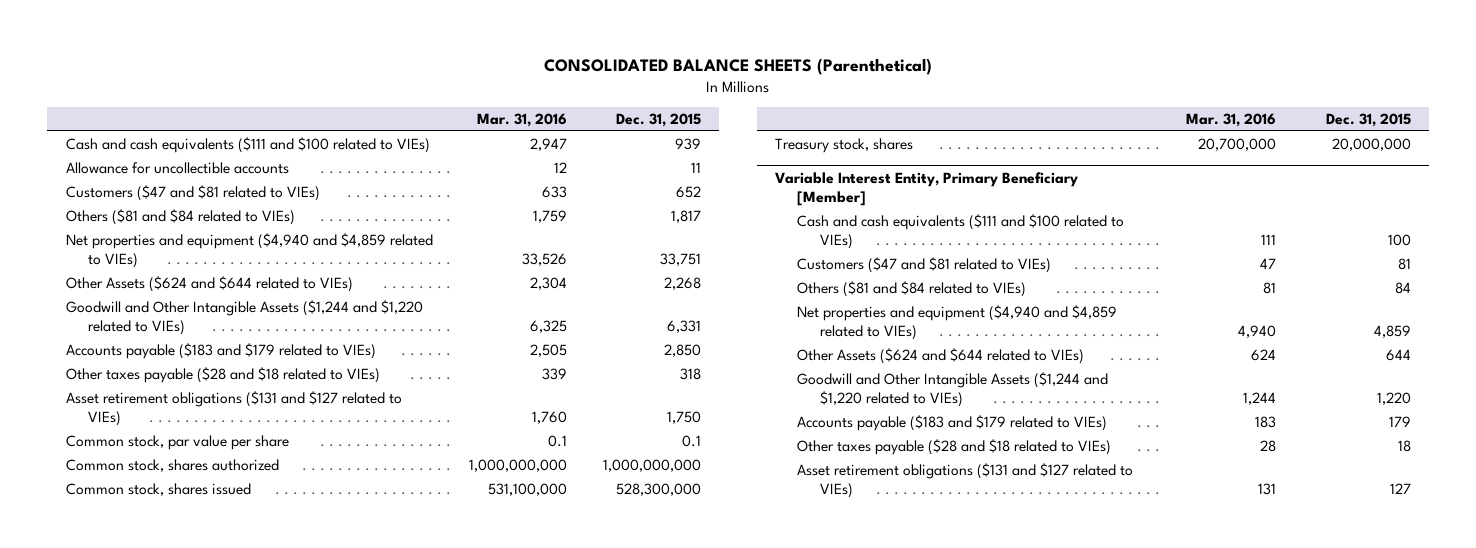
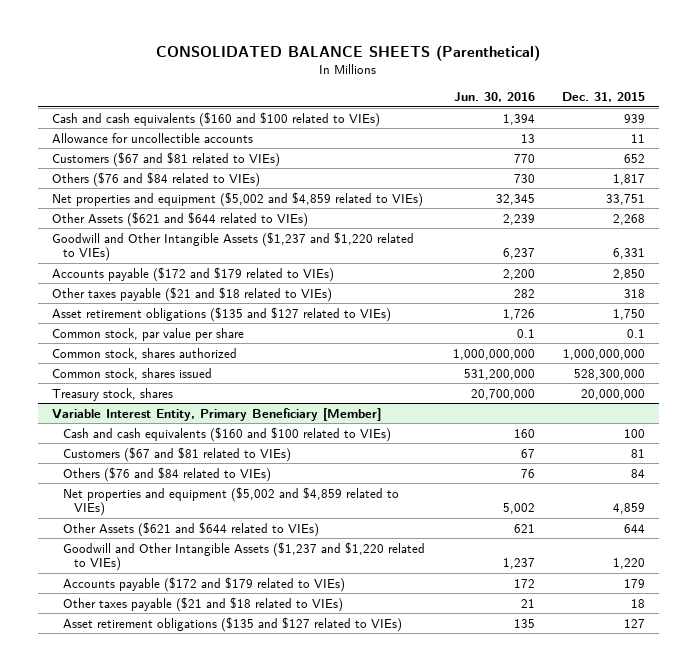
[476,112,567,127] Mar. 31, 2016 -> none
none -> [453,91,535,102] Jun. 30, 2016
[65,136,430,153] Cash and cash equivalents ($111 and $100 related to VIEs) -> [51,111,380,127] Cash and cash equivalents ($160 and $100 related to VIEs)
[65,184,320,201] Customers ($47 and $81 related to VIEs) -> [51,151,280,167] Customers ($67 and $81 related to VIEs)
[65,208,295,225] Others ($81 and $84 related to VIEs) -> [51,171,260,187] Others ($76 and $84 related to VIEs)
[65,232,433,269] Net properties and equipment ($4,940 and $4,859 related to VIEs) -> [51,191,423,207] Net properties and equipment ($5,002 and $4,859 related to VIEs)
[65,275,353,292] Other Assets ($624 and $644 related to VIEs) -> [51,211,308,227] Other Assets ($621 and $644 related to VIEs)
[65,299,423,336] Goodwill and Other Intangible Assets ($1,244 and $1,220 related to VIEs) -> [51,231,414,262] Goodwill and Other Intangible Assets ($1,237 and $1,220 related to VIEs)
[65,342,376,359] Accounts payable ($183 and $179 related to VIEs) -> [51,266,334,282] Accounts payable ($172 and $179 related to VIEs)
[65,366,380,383] Other taxes payable ($28 and $18 related to VIEs) -> [51,286,332,302] Other taxes payable ($21 and $18 related to VIEs)
[65,390,402,427] Asset retirement obligations ($131 and $127 related to VIEs) -> [51,306,391,322] Asset retirement obligations ($135 and $127 related to VIEs)
[797,213,1125,250] Cash and cash equivalents ($111 and $100 related to VIEs) -> [62,426,391,442] Cash and cash equivalents ($160 and $100 related to VIEs)
[797,256,1052,273] Customers ($47 and $81 related to VIEs) -> [62,446,291,462] Customers ($67 and $81 related to VIEs)
[797,280,1027,297] Others ($81 and $84 related to VIEs) -> [62,466,271,482] Others ($76 and $84 related to VIEs)
[797,304,1118,341] Net properties and equipment ($4,940 and $4,859 related to VIEs) -> [62,486,399,517] Net properties and equipment ($5,002 and $4,859 related to VIEs)
[797,347,1085,364] Other Assets ($624 and $644 related to VIEs) -> [62,521,319,537] Other Assets ($621 and $644 related to VIEs)
[797,371,1109,408] Goodwill and Other Intangible Assets ($1,244 and $1,220 related to VIEs) -> [62,541,425,572] Goodwill and Other Intangible Assets ($1,237 and $1,220 related to VIEs)
[797,414,1108,431] Accounts payable ($183 and $179 related to VIEs) -> [62,576,345,592] Accounts payable ($172 and $179 related to VIEs)
[797,438,1112,455] Other taxes payable ($28 and $18 related to VIEs) -> [62,596,343,612] Other taxes payable ($21 and $18 related to VIEs)
[797,462,1134,499] Asset retirement obligations ($131 and $127 related to VIEs) -> [62,616,402,632] Asset retirement obligations ($135 and $127 related to VIEs)

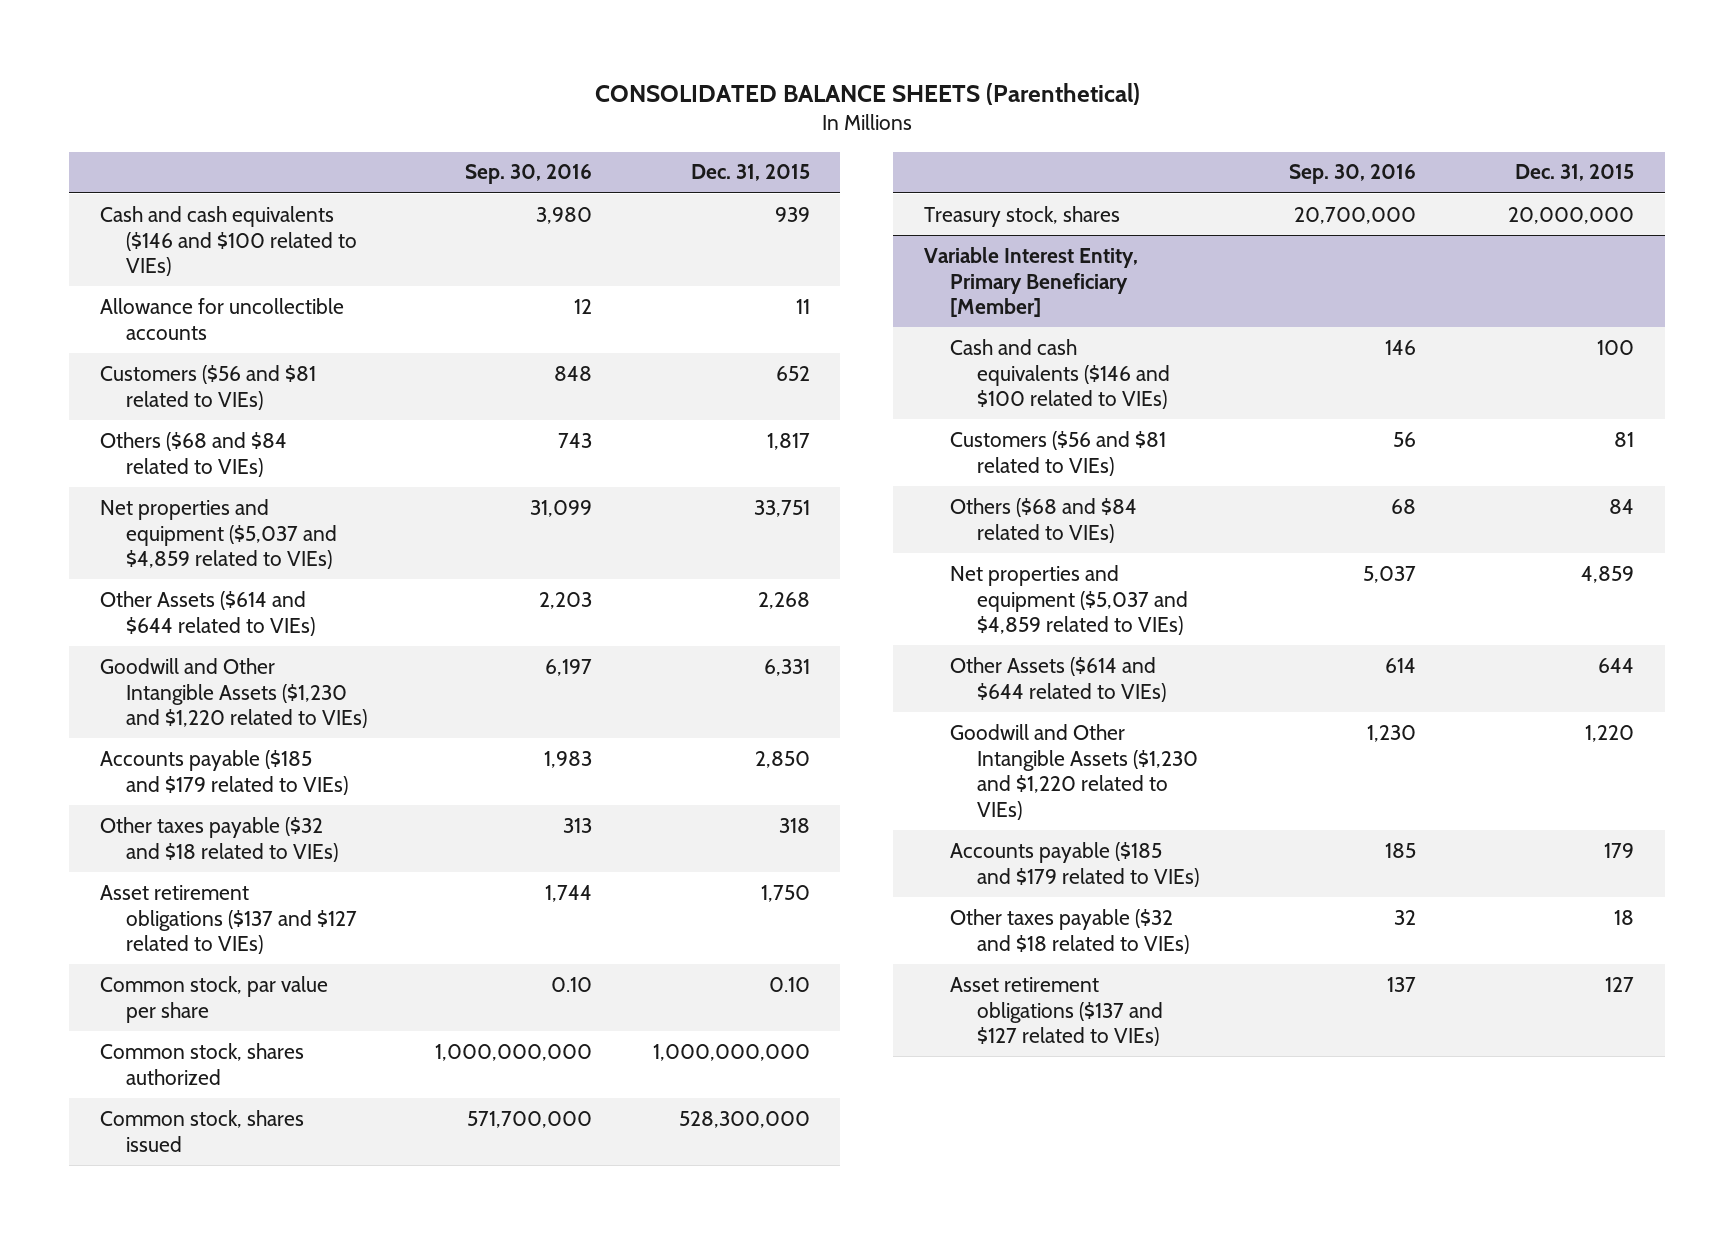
[453,91,535,102] Jun. 30, 2016 -> none
none -> [465,164,593,185] Sep. 30, 2016
[51,111,380,127] Cash and cash equivalents ($160 and $100 related to VIEs) -> [99,205,357,277] Cash and cash equivalents ($146 and $100 related to VIEs)
[51,151,280,167] Customers ($67 and $81 related to VIEs) -> [99,364,316,410] Customers ($56 and $81 related to VIEs)
[51,171,260,187] Others ($76 and $84 related to VIEs) -> [99,431,287,477] Others ($68 and $84 related to VIEs)
[51,191,423,207] Net properties and equipment ($5,002 and $4,859 related to VIEs) -> [99,498,337,570] Net properties and equipment ($5,037 and $4,859 related to VIEs)
[51,211,308,227] Other Assets ($621 and $644 related to VIEs) -> [99,590,315,636] Other Assets ($614 and $644 related to VIEs)
[51,231,414,262] Goodwill and Other Intangible Assets ($1,237 and $1,220 related to VIEs) -> [99,657,367,729] Goodwill and Other Intangible Assets ($1,230 and $1,220 related to VIEs)
[51,266,334,282] Accounts payable ($172 and $179 related to VIEs) -> [99,749,348,795] Accounts payable ($185 and $179 related to VIEs)
[51,286,332,302] Other taxes payable ($21 and $18 related to VIEs) -> [99,816,338,862] Other taxes payable ($32 and $18 related to VIEs)
[51,306,391,322] Asset retirement obligations ($135 and $127 related to VIEs) -> [99,884,357,955] Asset retirement obligations ($137 and $127 related to VIEs)
[627,328,646,338] 0.1 -> [769,976,811,992] 0.10
[62,426,391,442] Cash and cash equivalents ($160 and $100 related to VIEs) -> [950,338,1170,410] Cash and cash equivalents ($146 and $100 related to VIEs)
[62,446,291,462] Customers ($67 and $81 related to VIEs) -> [950,430,1167,476] Customers ($56 and $81 related to VIEs)
[62,466,271,482] Others ($76 and $84 related to VIEs) -> [950,497,1138,543] Others ($68 and $84 related to VIEs)
[62,486,399,517] Net properties and equipment ($5,002 and $4,859 related to VIEs) -> [950,564,1188,636] Net properties and equipment ($5,037 and $4,859 related to VIEs)
[62,521,319,537] Other Assets ($621 and $644 related to VIEs) -> [950,656,1166,702] Other Assets ($614 and $644 related to VIEs)
[62,541,425,572] Goodwill and Other Intangible Assets ($1,237 and $1,220 related to VIEs) -> [950,723,1198,820] Goodwill and Other Intangible Assets ($1,230 and $1,220 related to VIEs)
[62,576,345,592] Accounts payable ($172 and $179 related to VIEs) -> [950,841,1199,887] Accounts payable ($185 and $179 related to VIEs)
[62,596,343,612] Other taxes payable ($21 and $18 related to VIEs) -> [950,908,1189,954] Other taxes payable ($32 and $18 related to VIEs)
[62,616,402,632] Asset retirement obligations ($135 and $127 related to VIEs) -> [950,976,1163,1047] Asset retirement obligations ($137 and $127 related to VIEs)

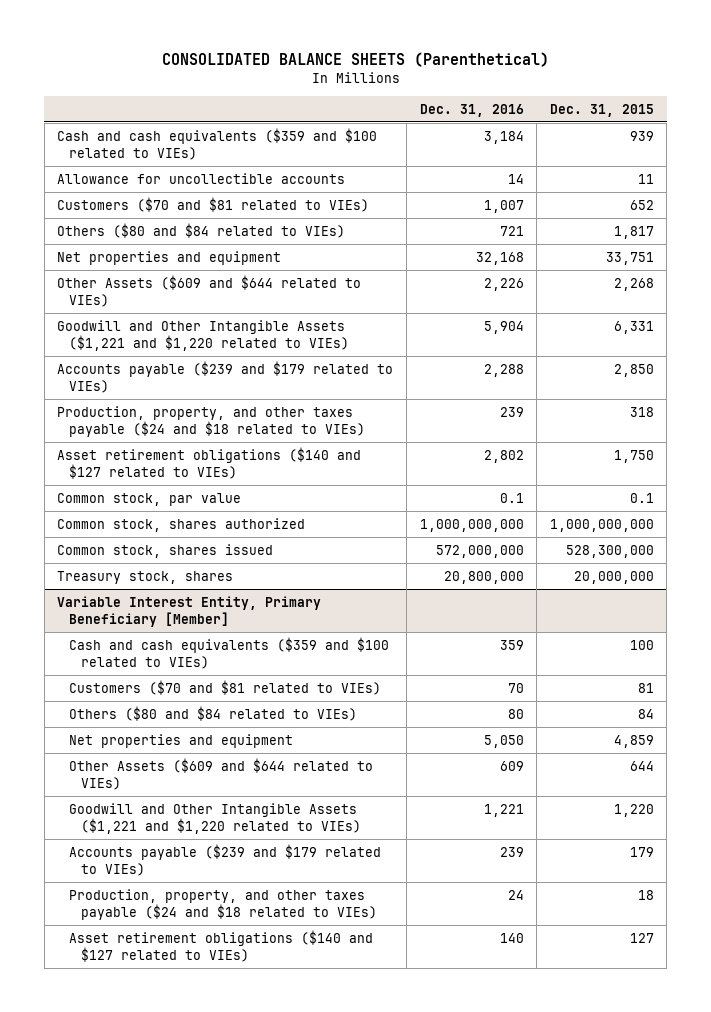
[465,164,593,185] Sep. 30, 2016 -> none
none -> [419,103,524,117] Dec. 31, 2016
[99,205,357,277] Cash and cash equivalents ($146 and $100 related to VIEs) -> [57,127,378,160] Cash and cash equivalents ($359 and $100 related to VIEs)
[99,364,316,410] Customers ($56 and $81 related to VIEs) -> [57,196,370,212] Customers ($70 and $81 related to VIEs)
[99,431,287,477] Others ($68 and $84 related to VIEs) -> [57,222,346,238] Others ($80 and $84 related to VIEs)
[99,498,337,570] Net properties and equipment ($5,037 and $4,859 related to VIEs) -> [57,250,282,265] Net properties and equipment
[99,590,315,636] Other Assets ($614 and $644 related to VIEs) -> [57,274,362,307] Other Assets ($609 and $644 related to VIEs)
[99,657,367,729] Goodwill and Other Intangible Assets ($1,230 and $1,220 related to VIEs) -> [57,319,350,351] Goodwill and Other Intangible Assets ($1,221 and $1,220 related to VIEs)
[99,749,348,795] Accounts payable ($185 and $179 related to VIEs) -> [57,360,394,393] Accounts payable ($239 and $179 related to VIEs)
[99,816,338,862] Other taxes payable ($32 and $18 related to VIEs) -> [57,405,366,437] Production, property, and other taxes payable ($24 and $18 related to VIEs)
[99,884,357,955] Asset retirement obligations ($137 and $127 related to VIEs) -> [57,446,362,479] Asset retirement obligations ($140 and $127 related to VIEs)
[99,975,328,1023] Common stock, par value per share -> [57,492,242,506] Common stock, par value
[769,976,811,992] 0.10 -> [629,492,654,503] 0.1
[950,338,1170,410] Cash and cash equivalents ($146 and $100 related to VIEs) -> [69,636,390,669] Cash and cash equivalents ($359 and $100 related to VIEs)
[950,430,1167,476] Customers ($56 and $81 related to VIEs) -> [69,679,382,695] Customers ($70 and $81 related to VIEs)
[950,497,1138,543] Others ($68 and $84 related to VIEs) -> [69,705,358,721] Others ($80 and $84 related to VIEs)
[950,564,1188,636] Net properties and equipment ($5,037 and $4,859 related to VIEs) -> [69,733,294,748] Net properties and equipment
[950,656,1166,702] Other Assets ($614 and $644 related to VIEs) -> [69,757,374,790] Other Assets ($609 and $644 related to VIEs)
[950,723,1198,820] Goodwill and Other Intangible Assets ($1,230 and $1,220 related to VIEs) -> [69,802,361,834] Goodwill and Other Intangible Assets ($1,221 and $1,220 related to VIEs)
[950,841,1199,887] Accounts payable ($185 and $179 related to VIEs) -> [69,843,382,876] Accounts payable ($239 and $179 related to VIEs)
[950,908,1189,954] Other taxes payable ($32 and $18 related to VIEs) -> [69,888,377,920] Production, property, and other taxes payable ($24 and $18 related to VIEs)
[950,976,1163,1047] Asset retirement obligations ($137 and $127 related to VIEs) -> [69,929,374,962] Asset retirement obligations ($140 and $127 related to VIEs)

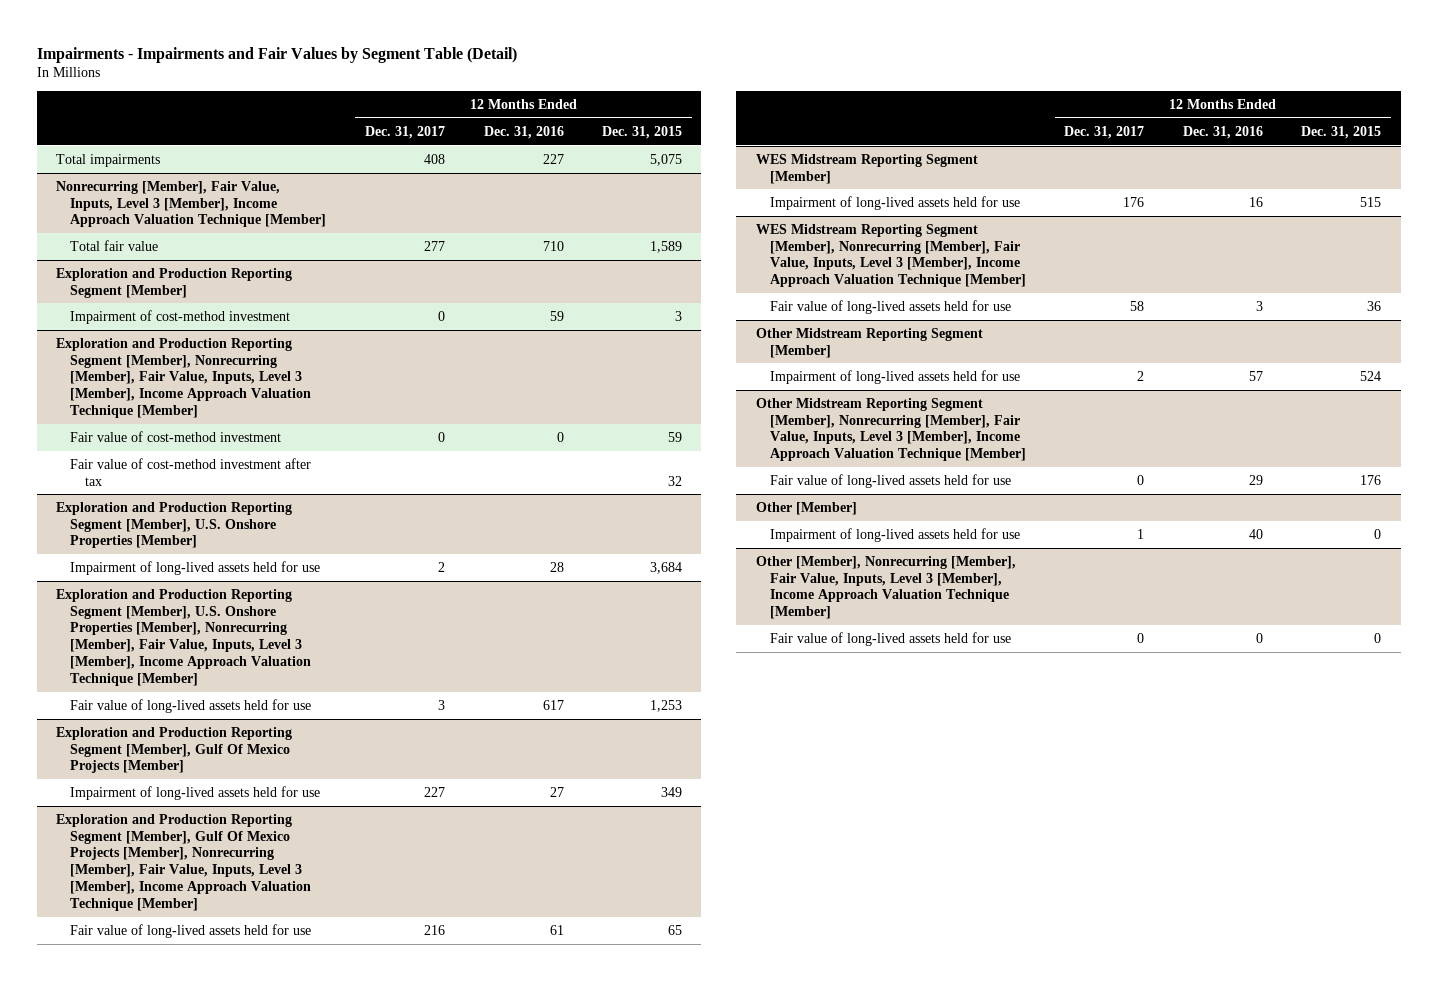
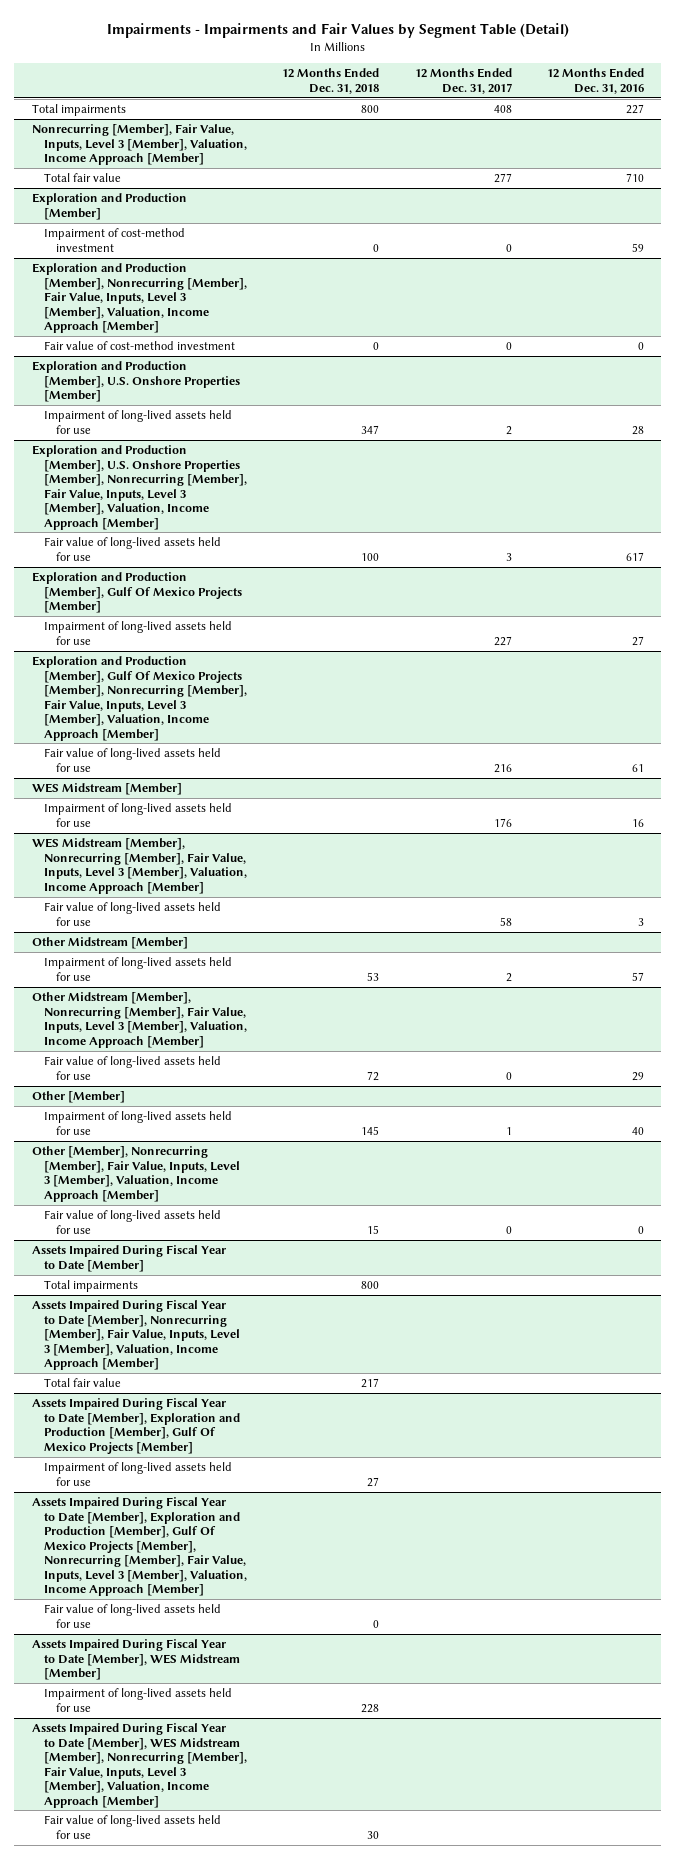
[602,125,683,139] Dec. 31, 2015 -> none
none -> [282,68,380,94] 12 Months Ended Dec. 31, 2018
[56,180,327,228] Nonrecurring [Member], Fair Value, Inputs, Level 3 [Member], Income Approach Valuation Technique [Member] -> [32,124,248,166] Nonrecurring [Member], Fair Value, Inputs, Level 3 [Member], Valuation, Income Approach [Member]
[56,267,293,298] Exploration and Production Reporting Segment [Member] -> [32,193,188,220] Exploration and Production [Member]
[56,337,312,419] Exploration and Production Reporting Segment [Member], Nonrecurring [Member], Fair Value, Inputs, Level 3 [Member], Income Approach Valuation Technique [Member] -> [32,263,248,334] Exploration and Production [Member], Nonrecurring [Member], Fair Value, Inputs, Level 3 [Member], Valuation, Income Approach [Member]
[70,457,312,486] Fair value of cost-method investment after tax -> none
[56,501,293,549] Exploration and Production Reporting Segment [Member], U.S. Onshore Properties [Member] -> [32,361,241,403] Exploration and Production [Member], U.S. Onshore Properties [Member]
[56,588,312,686] Exploration and Production Reporting Segment [Member], U.S. Onshore Properties [Member], Nonrecurring [Member], Fair Value, Inputs, Level 3 [Member], Income Approach Valuation Technique [Member] -> [32,445,248,530] Exploration and Production [Member], U.S. Onshore Properties [Member], Nonrecurring [Member], Fair Value, Inputs, Level 3 [Member], Valuation, Income Approach [Member]
[56,726,293,774] Exploration and Production Reporting Segment [Member], Gulf Of Mexico Projects [Member] -> [32,572,243,614] Exploration and Production [Member], Gulf Of Mexico Projects [Member]
[56,813,312,911] Exploration and Production Reporting Segment [Member], Gulf Of Mexico Projects [Member], Nonrecurring [Member], Fair Value, Inputs, Level 3 [Member], Income Approach Valuation Technique [Member] -> [32,656,248,741] Exploration and Production [Member], Gulf Of Mexico Projects [Member], Nonrecurring [Member], Fair Value, Inputs, Level 3 [Member], Valuation, Income Approach [Member]
[755,153,978,184] WES Midstream Reporting Segment [Member] -> [32,783,183,796] WES Midstream [Member]
[755,223,1026,288] WES Midstream Reporting Segment [Member], Nonrecurring [Member], Fair Value, Inputs, Level 3 [Member], Income Approach Valuation Technique [Member] -> [32,838,248,894] WES Midstream [Member], Nonrecurring [Member], Fair Value, Inputs, Level 3 [Member], Valuation, Income Approach [Member]
[755,327,983,358] Other Midstream Reporting Segment [Member] -> [32,937,189,950] Other Midstream [Member]
[755,397,1026,462] Other Midstream Reporting Segment [Member], Nonrecurring [Member], Fair Value, Inputs, Level 3 [Member], Income Approach Valuation Technique [Member] -> [32,992,248,1048] Other Midstream [Member], Nonrecurring [Member], Fair Value, Inputs, Level 3 [Member], Valuation, Income Approach [Member]
[755,555,1016,620] Other [Member], Nonrecurring [Member], Fair Value, Inputs, Level 3 [Member], Income Approach Valuation Technique [Member] -> [32,1146,241,1202] Other [Member], Nonrecurring [Member], Fair Value, Inputs, Level 3 [Member], Valuation, Income Approach [Member]
none -> [32,1245,227,1272] Assets Impaired During Fiscal Year to Date [Member]
none -> [44,1280,139,1293] Total impairments
none -> [32,1300,241,1371] Assets Impaired During Fiscal Year to Date [Member], Nonrecurring [Member], Fair Value, Inputs, Level 3 [Member], Valuation, Income Approach [Member]
none -> [44,1378,122,1388] Total fair value
none -> [32,1398,241,1454] Assets Impaired During Fiscal Year to Date [Member], Exploration and Production [Member], Gulf Of Mexico Projects [Member]
none -> [44,1462,233,1486] Impairment of long-lived assets held for use
none -> [32,1497,248,1596] Assets Impaired During Fiscal Year to Date [Member], Exploration and Production [Member], Gulf Of Mexico Projects [Member], Nonrecurring [Member], Fair Value, Inputs, Level 3 [Member], Valuation, Income Approach [Member]
none -> [44,1604,222,1628] Fair value of long-lived assets held for use
none -> [32,1639,241,1681] Assets Impaired During Fiscal Year to Date [Member], WES Midstream [Member]
none -> [44,1688,233,1712] Impairment of long-lived assets held for use
none -> [32,1723,248,1808] Assets Impaired During Fiscal Year to Date [Member], WES Midstream [Member], Nonrecurring [Member], Fair Value, Inputs, Level 3 [Member], Valuation, Income Approach [Member]
none -> [44,1815,222,1839] Fair value of long-lived assets held for use

